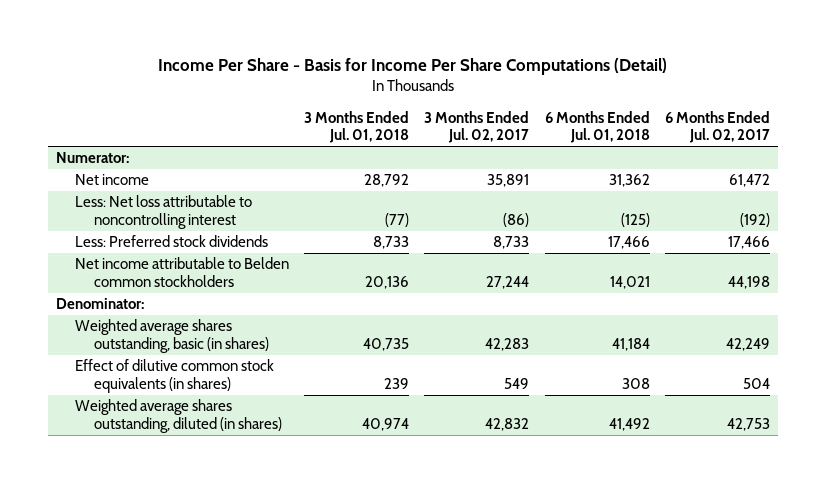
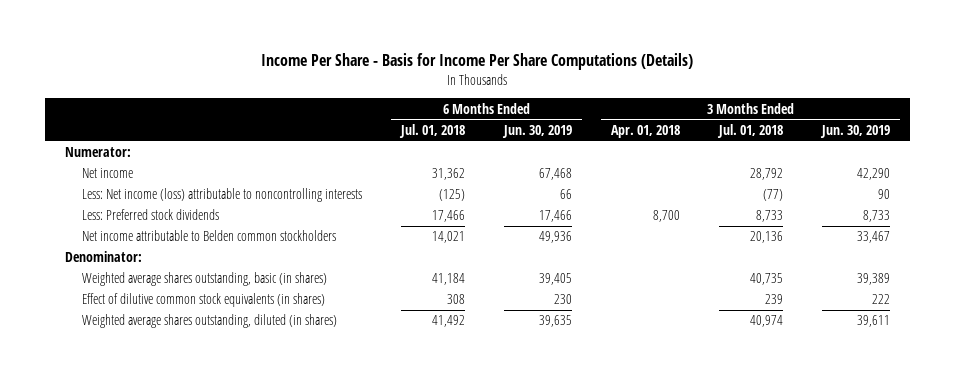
[157,58,667,76] Income Per Share - Basis for Income Per Share Computations (Detail) -> [261,53,694,71] Income Per Share - Basis for Income Per Share Computations (Details)
[424,110,530,144] 3 Months Ended Jul. 02, 2017 -> none
[665,110,771,144] 6 Months Ended Jul. 02, 2017 -> none
none -> [502,125,573,139] Jun. 30, 2019
none -> [611,125,681,139] Apr. 01, 2018
none -> [820,125,891,139] Jun. 30, 2019
[74,195,252,230] Less: Net loss attributable to noncontrolling interest -> [82,188,363,203] Less: Net income (loss) attributable to noncontrolling interests

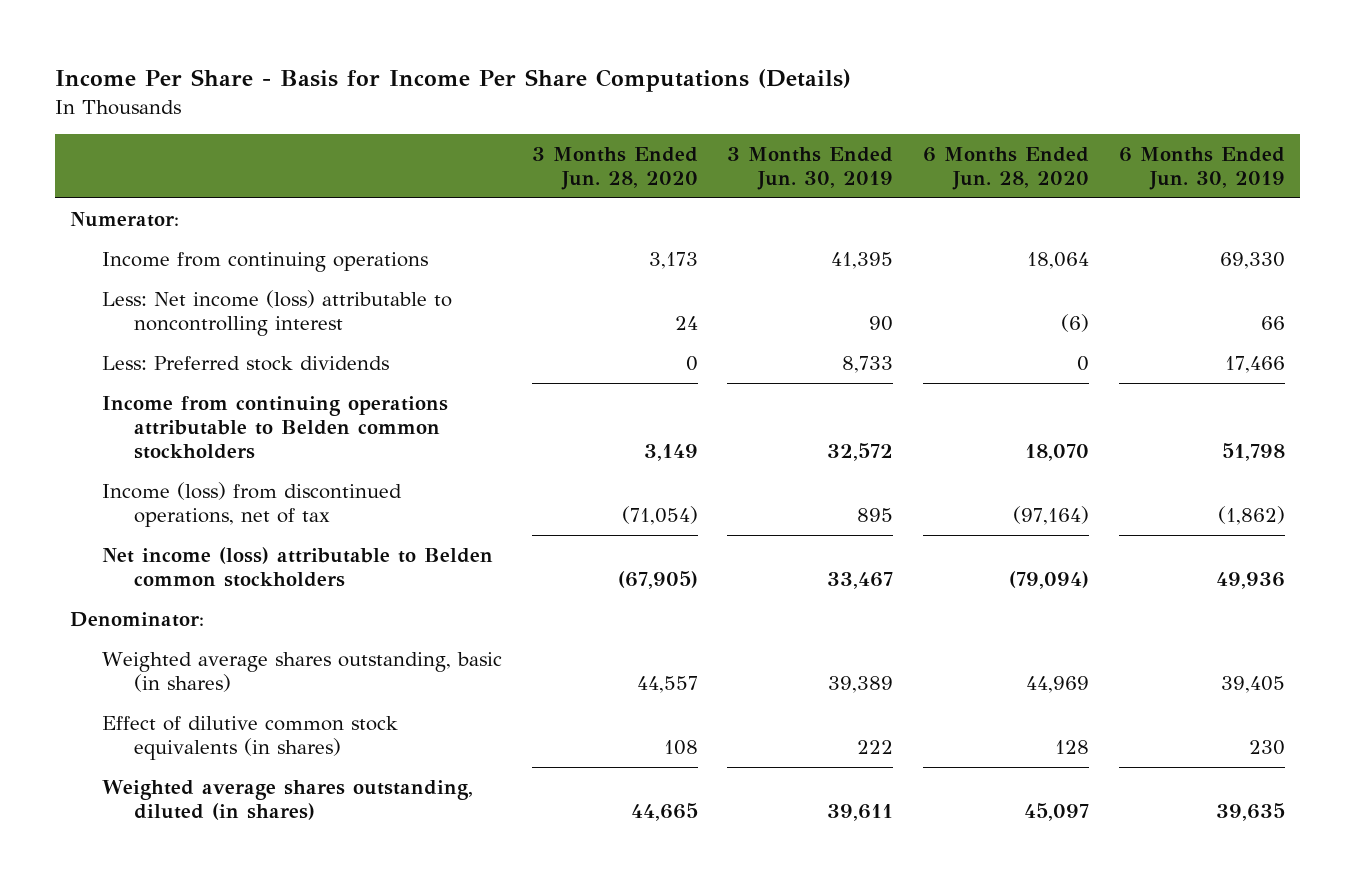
[399,124,466,139] Jul. 01, 2018 -> none
[611,125,681,139] Apr. 01, 2018 -> none
[717,124,784,139] Jul. 01, 2018 -> none
none -> [531,146,698,190] 3 Months Ended Jun. 28, 2020
none -> [922,146,1089,190] 6 Months Ended Jun. 28, 2020
[82,168,134,179] Net income -> [101,251,428,272] Income from continuing operations
[539,168,573,181] 67,468 -> [1219,251,1285,269] 69,330
[857,168,891,181] 42,290 -> [831,251,894,269] 41,395
[82,188,363,203] Less: Net income (loss) attributable to noncontrolling interests -> [101,289,452,336] Less: Net income (loss) attributable to noncontrolling interest
none -> [101,395,448,459] Income from continuing operations attributable to Belden common stockholders
none -> [101,481,402,527] Income (loss) from discontinued operations, net of tax
[82,230,337,242] Net income attributable to Belden common stockholders -> [101,546,493,587] Net income (loss) attributable to Belden common stockholders

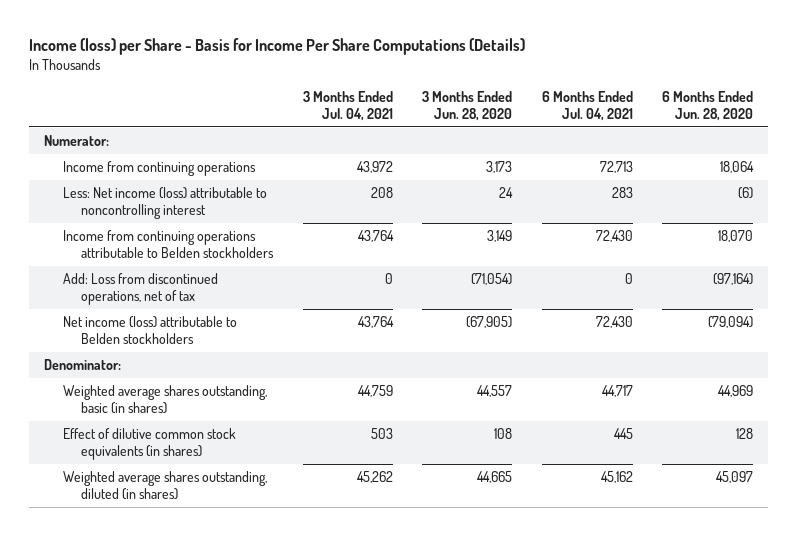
[54,69,851,93] Income Per Share - Basis for Income Per Share Computations (Details) -> [29,37,526,55] Income (loss) per Share - Basis for Income Per Share Computations (Details)
[727,146,894,190] 3 Months Ended Jun. 30, 2019 -> none
[1118,146,1285,190] 6 Months Ended Jun. 30, 2019 -> none
none -> [302,90,393,122] 3 Months Ended Jul. 04, 2021
none -> [541,90,633,122] 6 Months Ended Jul. 04, 2021
[101,355,389,371] Less: Preferred stock dividends -> none
[101,395,448,459] Income from continuing operations attributable to Belden common stockholders -> [62,230,275,259] Income from continuing operations attributable to Belden stockholders
[101,481,402,527] Income (loss) from discontinued operations, net of tax -> [62,273,218,306] Add: Loss from discontinued operations, net of tax
[101,546,493,587] Net income (loss) attributable to Belden common stockholders -> [62,316,237,345] Net income (loss) attributable to Belden stockholders

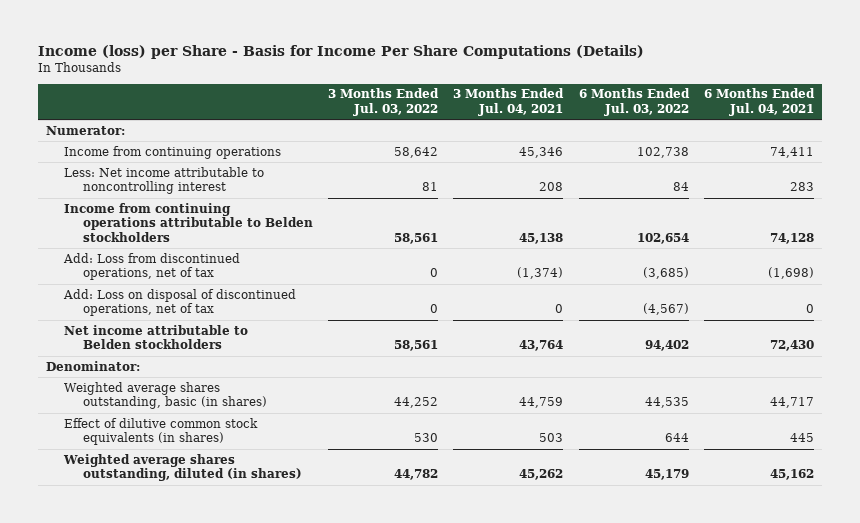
[422,90,513,122] 3 Months Ended Jun. 28, 2020 -> none
[661,90,753,122] 6 Months Ended Jun. 28, 2020 -> none
none -> [328,88,440,117] 3 Months Ended Jul. 03, 2022
none -> [578,88,690,117] 6 Months Ended Jul. 03, 2022
[356,161,393,174] 43,972 -> [519,146,564,158] 45,346
[599,161,633,174] 72,713 -> [770,146,815,158] 74,411
[62,187,267,220] Less: Net income (loss) attributable to noncontrolling interest -> [64,166,265,195] Less: Net income attributable to noncontrolling interest
[357,230,394,243] 43,764 -> [519,232,564,244] 45,138
[595,230,633,243] 72,430 -> [770,232,815,244] 74,128
[384,273,393,285] 0 -> [517,267,564,280] (1,374)
[624,273,633,285] 0 -> [768,267,815,280] (1,698)
none -> [63,288,297,317] Add: Loss on disposal of discontinued operations, net of tax
[62,316,237,345] Net income (loss) attributable to Belden stockholders -> [64,324,249,350] Net income attributable to Belden stockholders

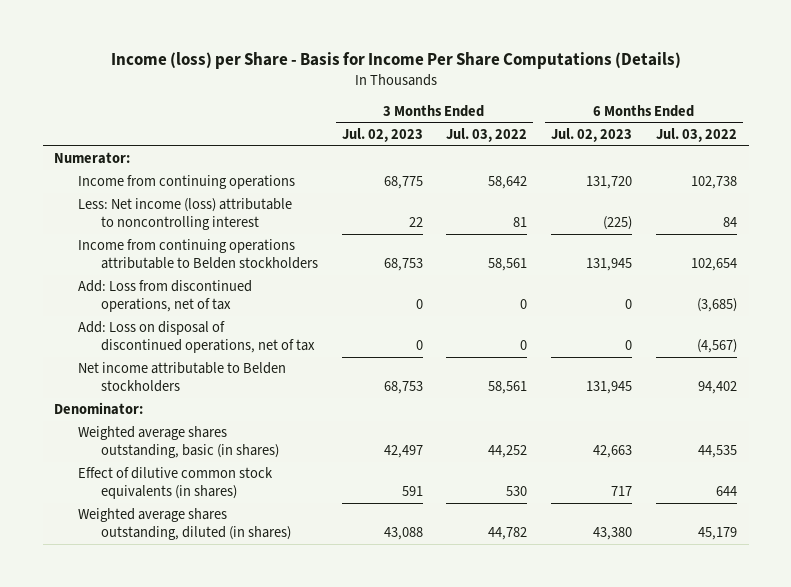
[453,88,565,117] 3 Months Ended Jul. 04, 2021 -> none
[704,88,816,117] 6 Months Ended Jul. 04, 2021 -> none
none -> [341,128,423,143] Jul. 02, 2023
none -> [551,128,633,143] Jul. 02, 2023
[64,166,265,195] Less: Net income attributable to noncontrolling interest -> [77,198,292,231] Less: Net income (loss) attributable to noncontrolling interest

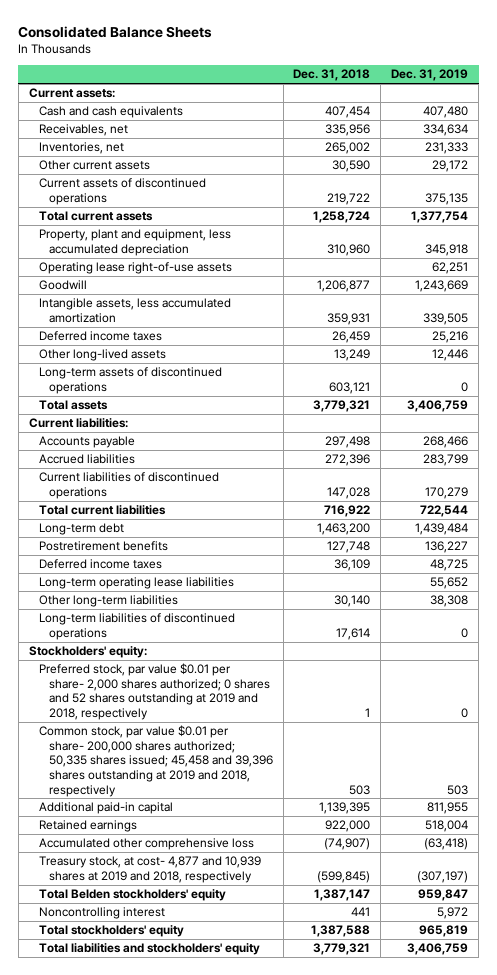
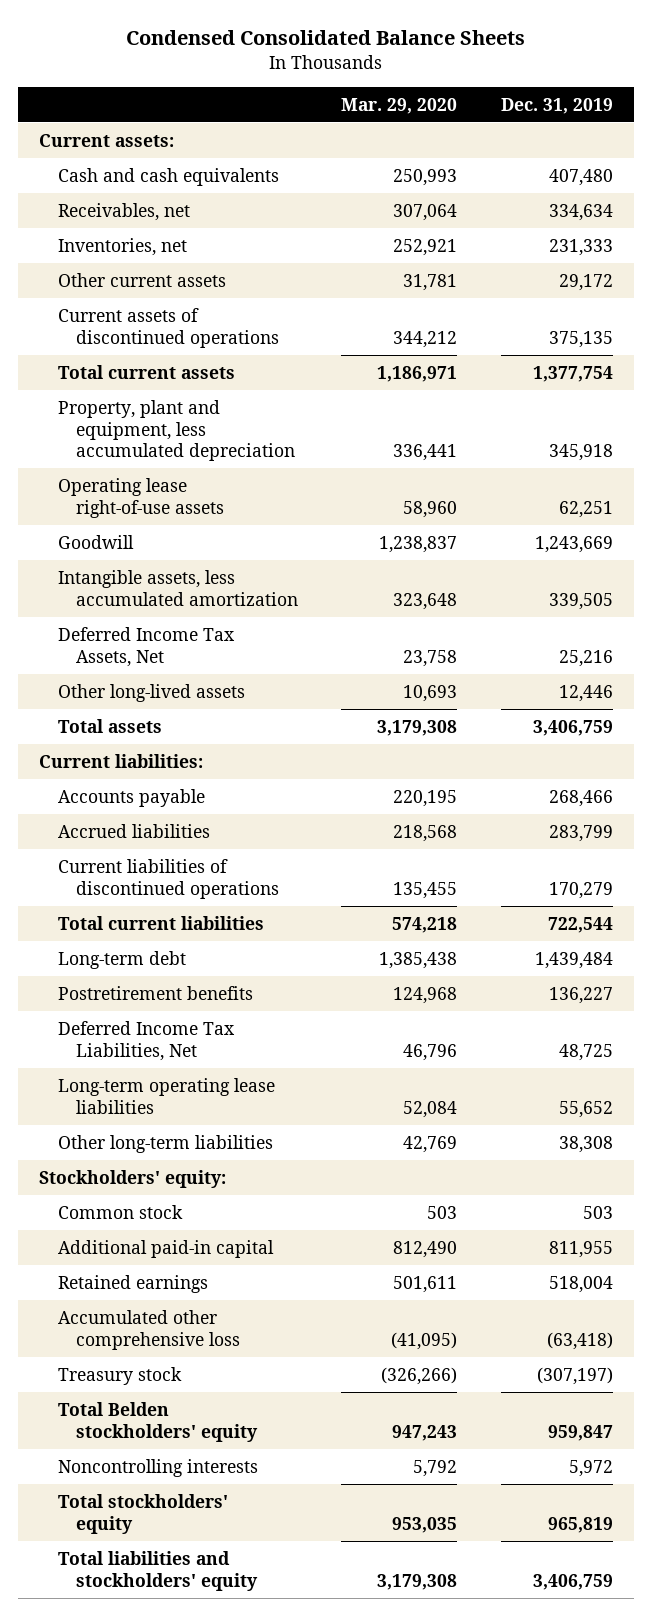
[18,25,213,38] Consolidated Balance Sheets -> [126,30,526,46] Condensed Consolidated Balance Sheets
[293,69,371,82] Dec. 31, 2018 -> none
none -> [341,97,458,114] Mar. 29, 2020
[38,331,162,342] Deferred income taxes -> [57,627,235,667] Deferred Income Tax Assets, Net
[38,367,222,394] Long-term assets of discontinued operations -> none
[38,559,162,570] Deferred income taxes -> [57,1021,235,1061] Deferred Income Tax Liabilities, Net
[38,613,235,640] Long-term liabilities of discontinued operations -> none
[38,663,270,720] Preferred stock, par value $0.01 per share- 2,000 shares authorized; 0 shares and 52 shares outstanding at 2019 and 2018, respectively -> none
[38,725,273,797] Common stock, par value $0.01 per share- 200,000 shares authorized; 50,335 shares issued; 45,458 and 39,396 shares outstanding at 2019 and 2018, respectively -> [57,1205,183,1220] Common stock
[38,856,261,883] Treasury stock, at cost- 4,877 and 10,939 shares at 2019 and 2018, respectively -> [57,1367,182,1386] Treasury stock
[38,907,165,920] Noncontrolling interest -> [57,1459,258,1478] Noncontrolling interests

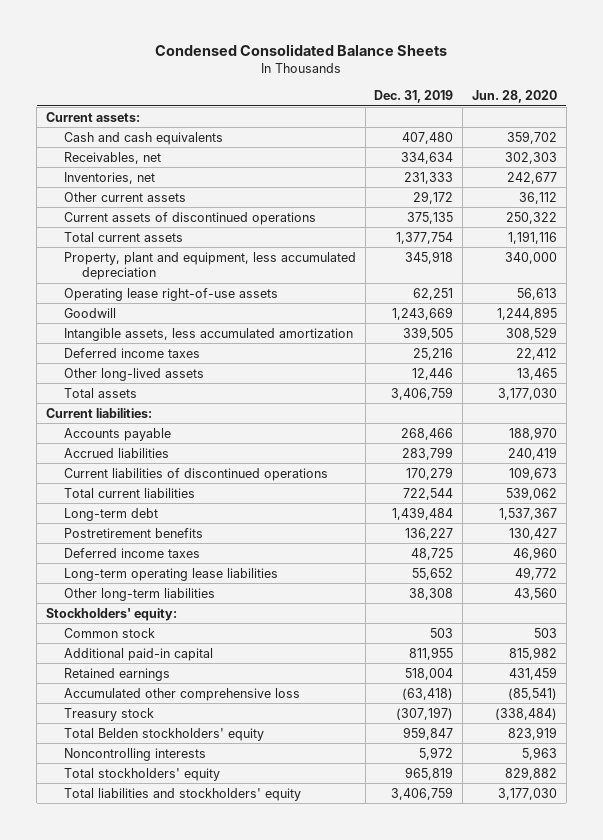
[341,97,458,114] Mar. 29, 2020 -> none
none -> [471,90,557,104] Jun. 28, 2020
[57,627,235,667] Deferred Income Tax Assets, Net -> [64,347,201,358] Deferred income taxes
[57,1021,235,1061] Deferred Income Tax Liabilities, Net -> [64,547,201,558] Deferred income taxes

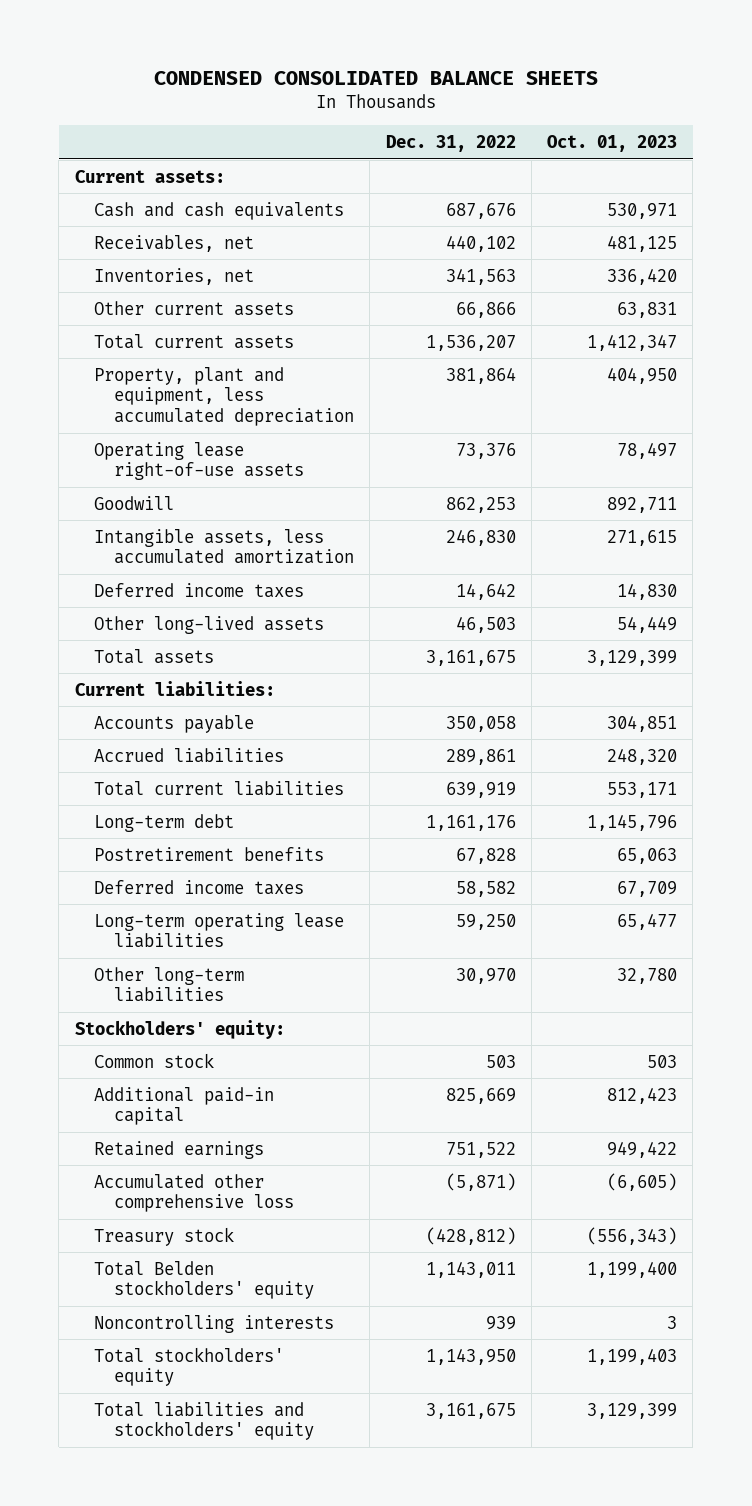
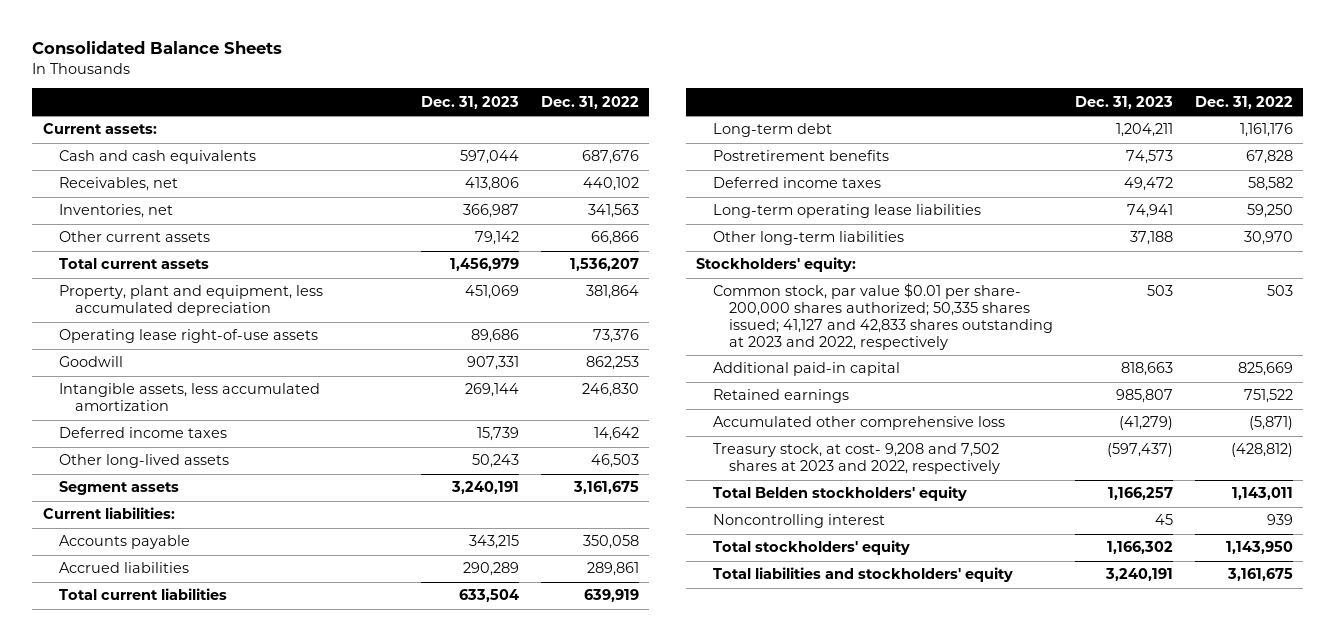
[153,71,598,86] CONDENSED CONSOLIDATED BALANCE SHEETS -> [31,41,282,55] Consolidated Balance Sheets
[547,134,678,152] Oct. 01, 2023 -> none
none -> [421,95,520,109] Dec. 31, 2023
[94,648,215,664] Total assets -> [58,481,179,496] Segment assets
[94,1052,215,1068] Common stock -> [712,283,1054,350] Common stock, par value $0.01 per share- 200,000 shares authorized; 50,335 shares issued; 41,127 and 42,833 shares outstanding at 2023 and 2022, respectively
[94,1226,235,1246] Treasury stock -> [712,443,1001,475] Treasury stock, at cost- 9,208 and 7,502 shares at 2023 and 2022, respectively
[94,1314,335,1333] Noncontrolling interests -> [712,514,885,529] Noncontrolling interest

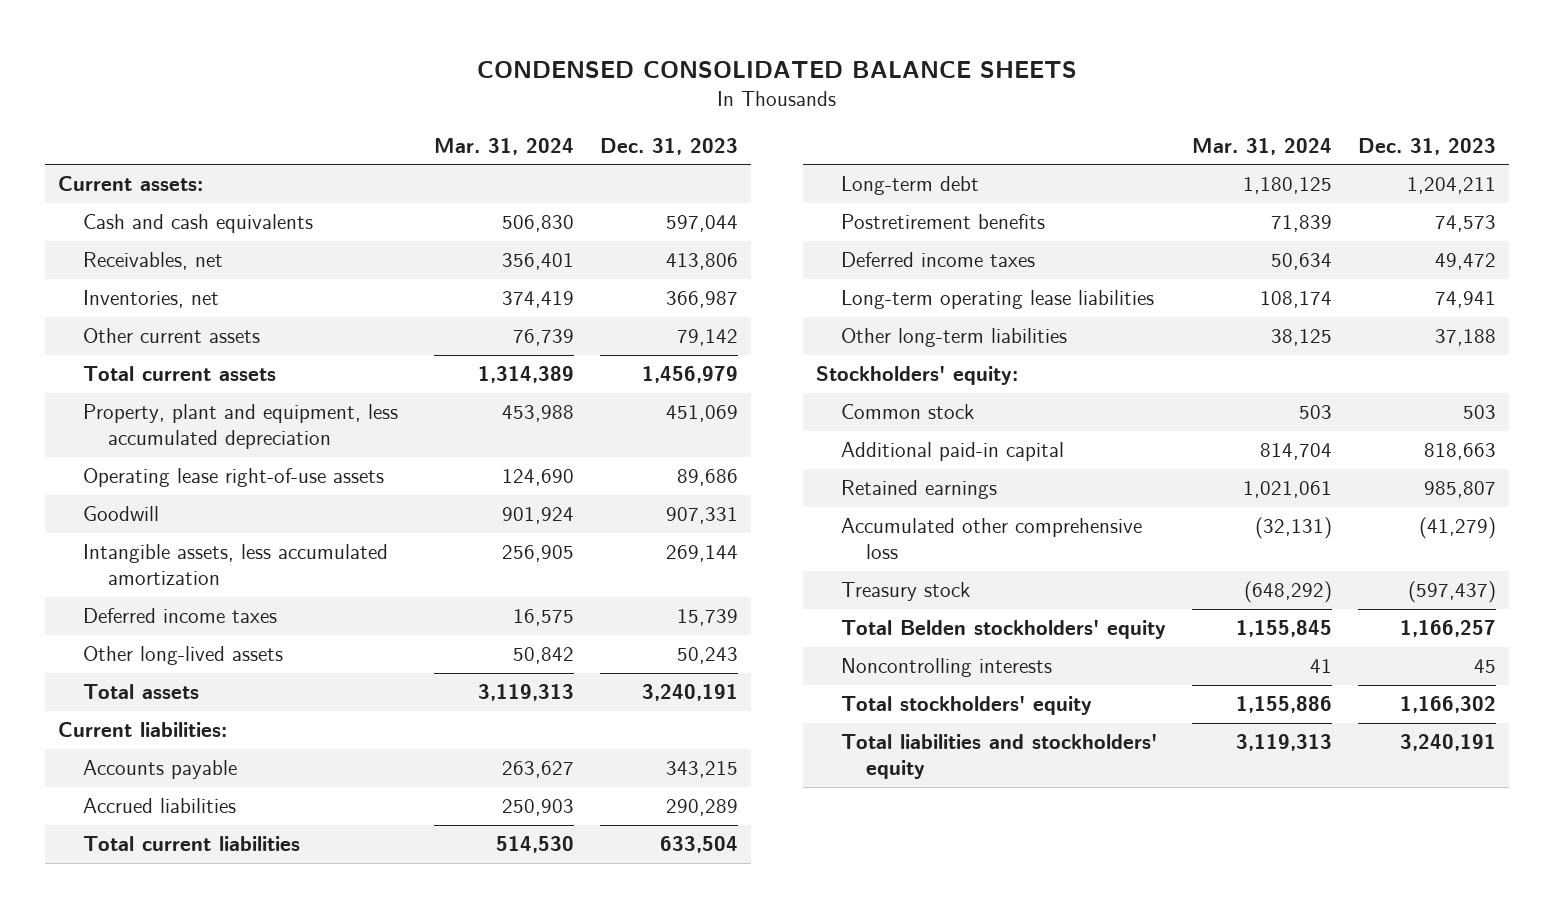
[31,41,282,55] Consolidated Balance Sheets -> [477,60,1078,78] CONDENSED CONSOLIDATED BALANCE SHEETS
[540,95,639,109] Dec. 31, 2022 -> none
none -> [434,137,575,155] Mar. 31, 2024
[58,481,179,496] Segment assets -> [83,684,200,700] Total assets
[712,283,1054,350] Common stock, par value $0.01 per share- 200,000 shares authorized; 50,335 shares issued; 41,127 and 42,833 shares outstanding at 2023 and 2022, respectively -> [841,404,975,420] Common stock
[712,443,1001,475] Treasury stock, at cost- 9,208 and 7,502 shares at 2023 and 2022, respectively -> [841,582,971,602] Treasury stock
[712,514,885,529] Noncontrolling interest -> [841,658,1053,678] Noncontrolling interests

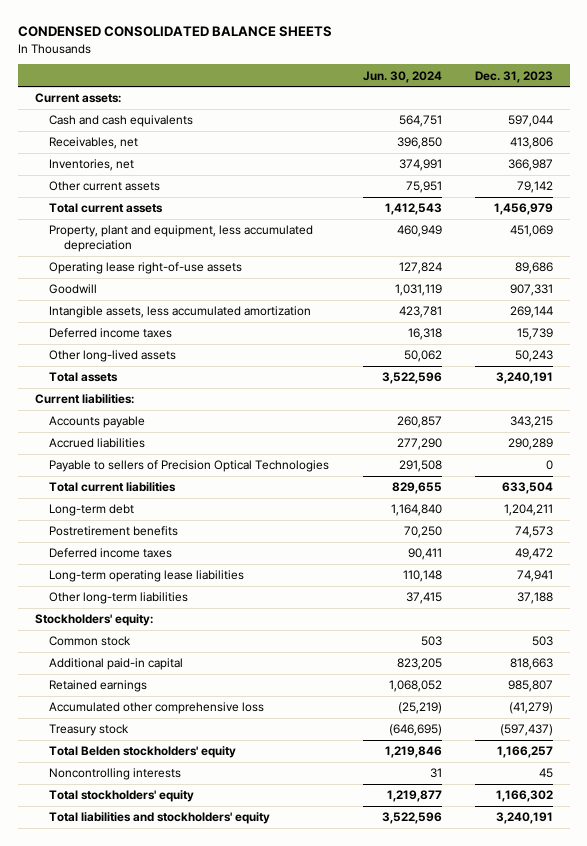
[434,137,575,155] Mar. 31, 2024 -> none
none -> [362,70,442,83] Jun. 30, 2024
none -> [49,460,330,473] Payable to sellers of Precision Optical Technologies

